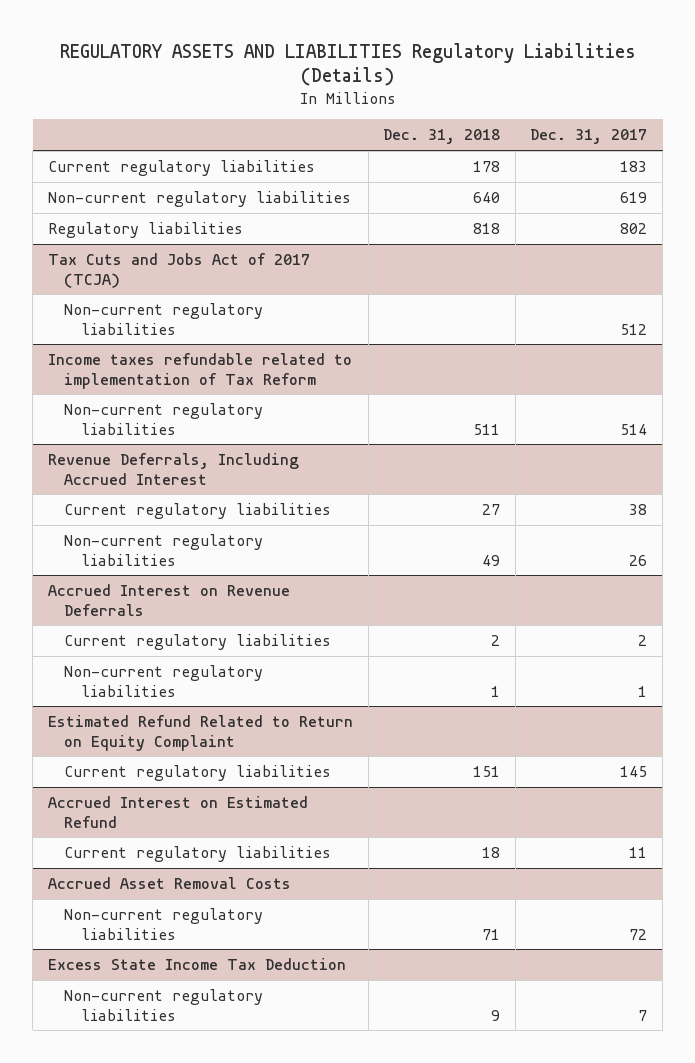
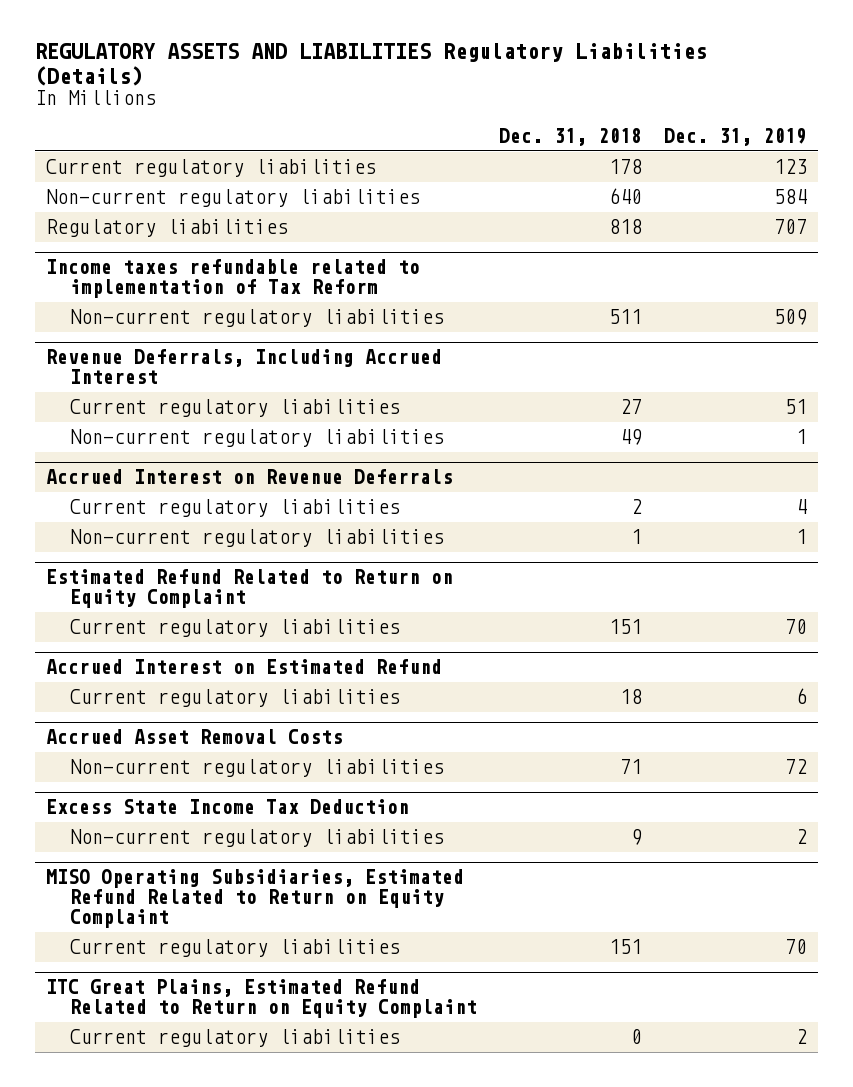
[530,129,648,145] Dec. 31, 2017 -> none
none -> [664,127,808,146] Dec. 31, 2019
[47,252,310,288] Tax Cuts and Jobs Act of 2017 (TCJA) -> none
[64,302,264,335] Non-current regulatory liabilities -> none
none -> [45,869,464,929] MISO Operating Subsidiaries, Estimated Refund Related to Return on Equity Complaint
none -> [70,939,401,958] Current regulatory liabilities
none -> [45,979,478,1019] ITC Great Plains, Estimated Refund Related to Return on Equity Complaint
none -> [70,1029,401,1048] Current regulatory liabilities

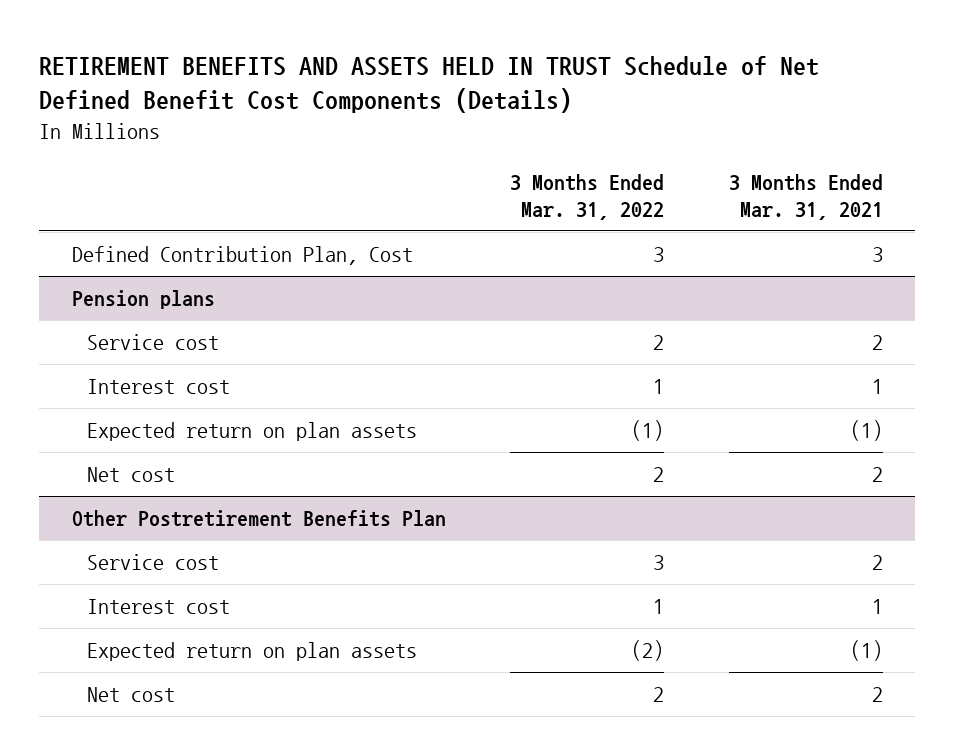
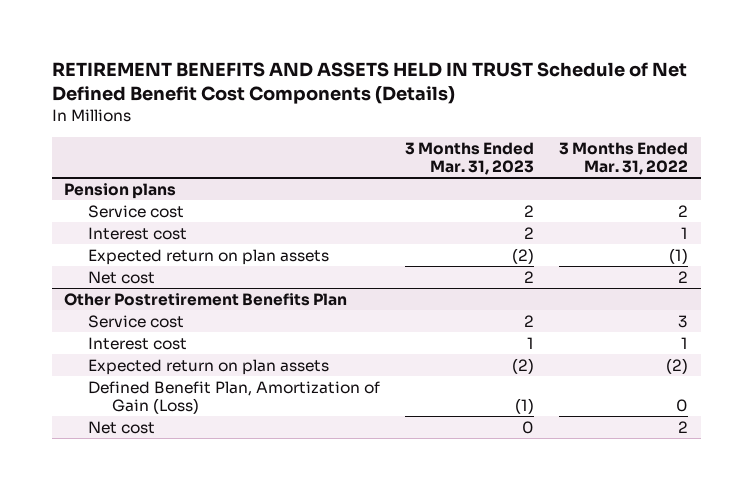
[729,173,884,220] 3 Months Ended Mar. 31, 2021 -> none
none -> [405,141,535,175] 3 Months Ended Mar. 31, 2023
[71,245,413,265] Defined Contribution Plan, Cost -> none
none -> [88,380,381,415] Defined Benefit Plan, Amortization of Gain (Loss)

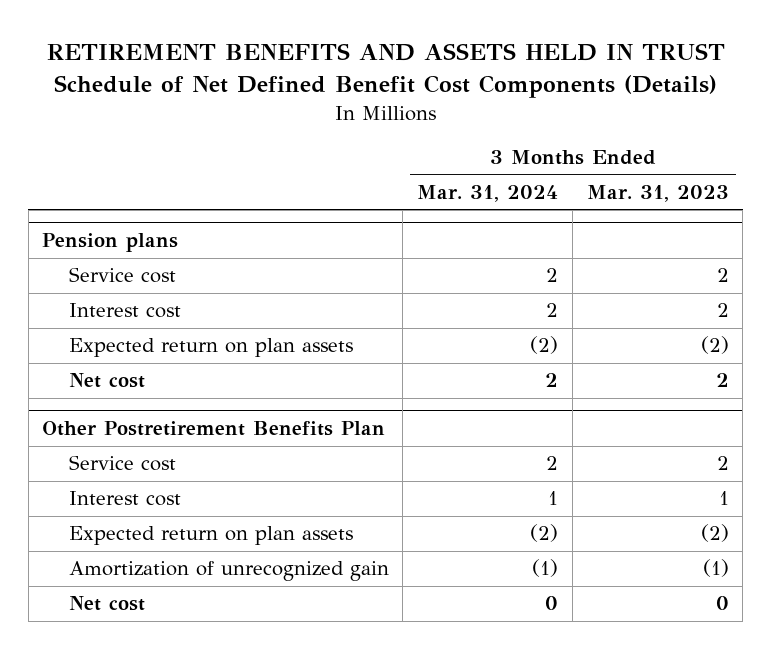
[559,141,689,175] 3 Months Ended Mar. 31, 2022 -> none
none -> [417,185,559,203] Mar. 31, 2024
[88,380,381,415] Defined Benefit Plan, Amortization of Gain (Loss) -> [68,561,389,582] Amortization of unrecognized gain

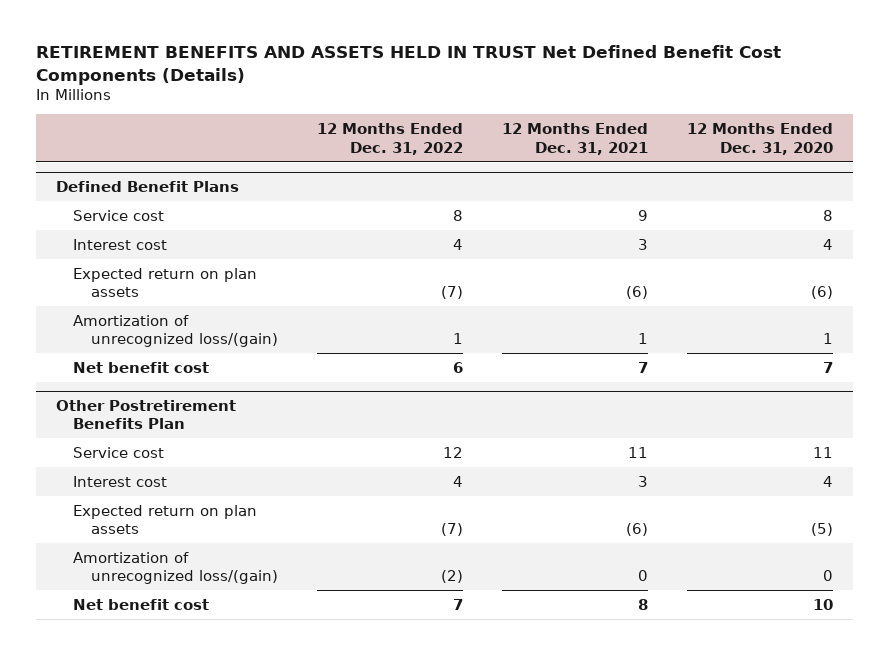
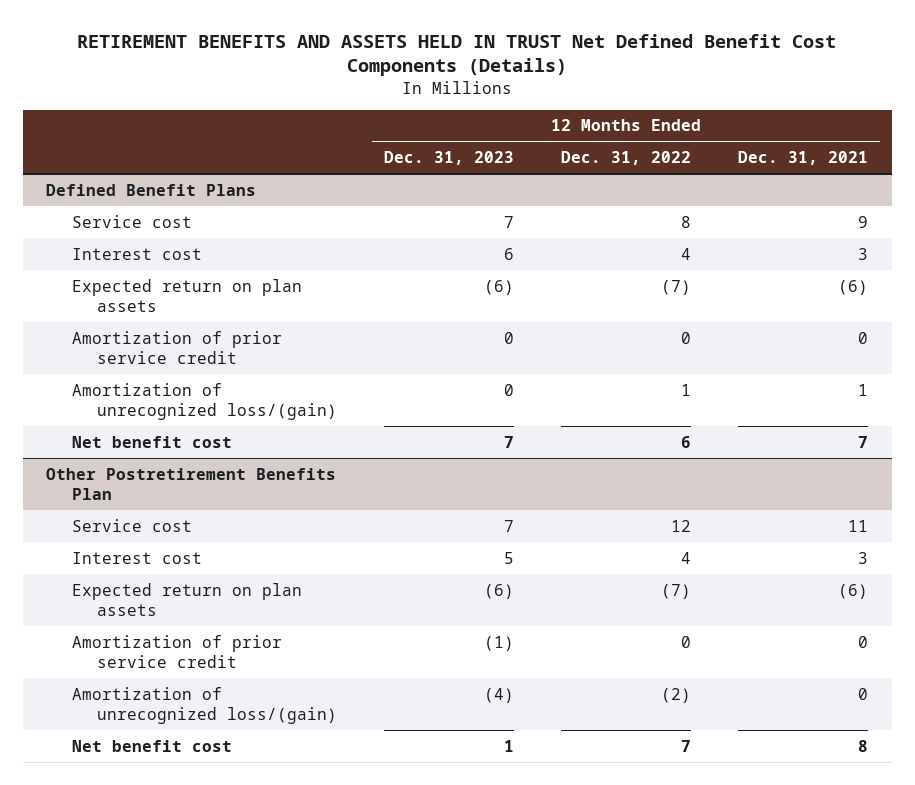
[687,123,834,155] 12 Months Ended Dec. 31, 2020 -> none
none -> [383,151,514,166] Dec. 31, 2023
none -> [71,330,282,364] Amortization of prior service credit
none -> [71,634,282,668] Amortization of prior service credit

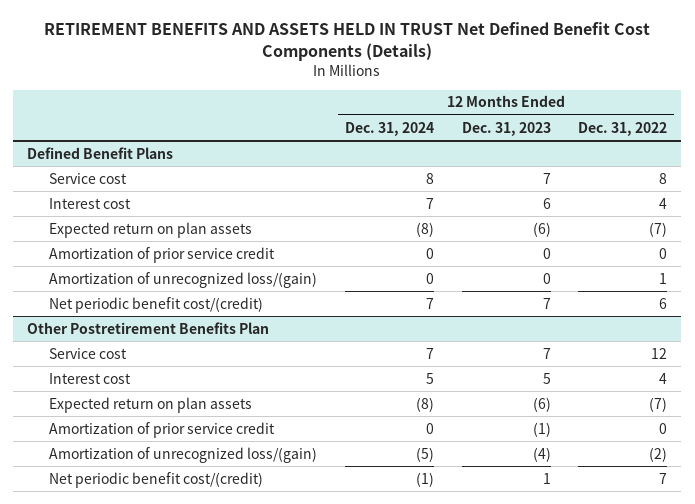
[738,151,869,166] Dec. 31, 2021 -> none
none -> [344,121,434,136] Dec. 31, 2024
[71,435,232,448] Net benefit cost -> [49,296,264,313] Net periodic benefit cost/(credit)
[71,739,232,752] Net benefit cost -> [49,471,264,488] Net periodic benefit cost/(credit)

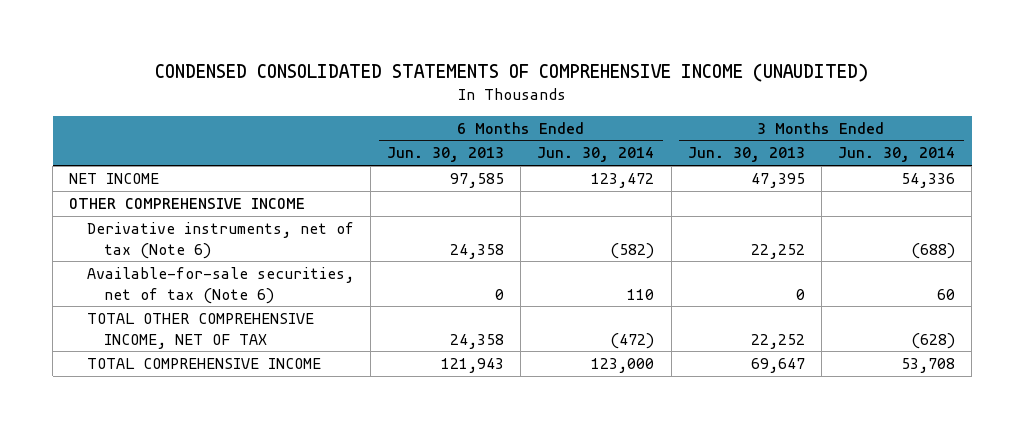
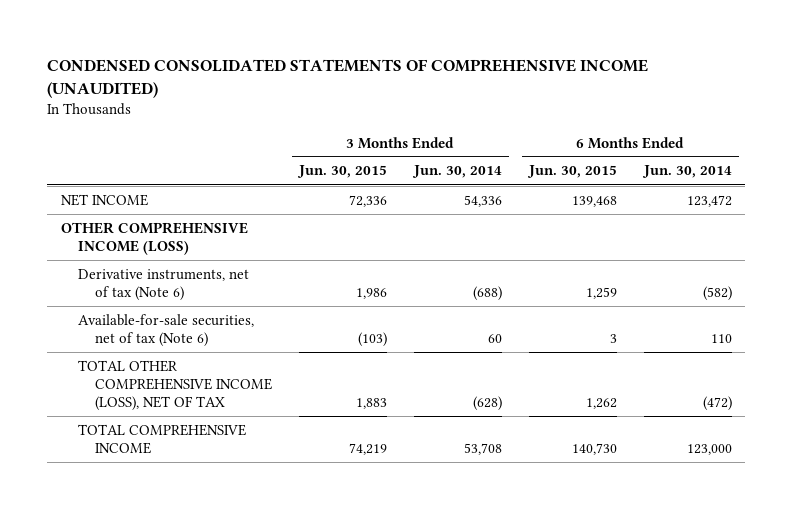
[387,147,505,163] Jun. 30, 2013 -> none
[687,147,805,163] Jun. 30, 2013 -> none
none -> [296,165,387,179] Jun. 30, 2015
none -> [526,165,617,179] Jun. 30, 2015
[69,197,306,209] OTHER COMPREHENSIVE INCOME -> [60,221,248,255] OTHER COMPREHENSIVE INCOME (LOSS)
[86,312,314,349] TOTAL OTHER COMPREHENSIVE INCOME, NET OF TAX -> [77,359,272,411] TOTAL OTHER COMPREHENSIVE INCOME (LOSS), NET OF TAX

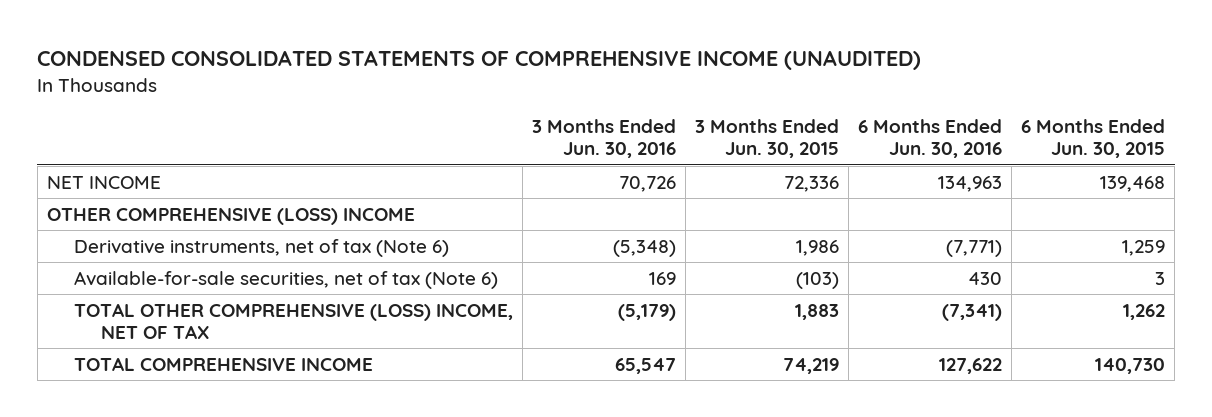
[411,165,502,179] Jun. 30, 2014 -> none
[641,165,732,179] Jun. 30, 2014 -> none
none -> [532,119,677,159] 3 Months Ended Jun. 30, 2016
none -> [858,119,1003,159] 6 Months Ended Jun. 30, 2016
[60,221,248,255] OTHER COMPREHENSIVE INCOME (LOSS) -> [46,207,415,225] OTHER COMPREHENSIVE (LOSS) INCOME
[77,359,272,411] TOTAL OTHER COMPREHENSIVE INCOME (LOSS), NET OF TAX -> [74,302,514,339] TOTAL OTHER COMPREHENSIVE (LOSS) INCOME, NET OF TAX

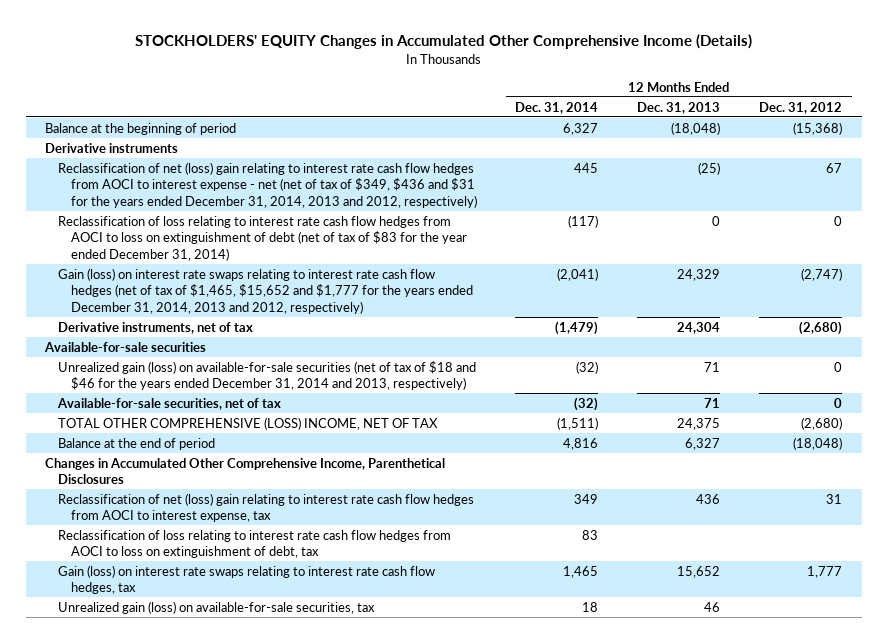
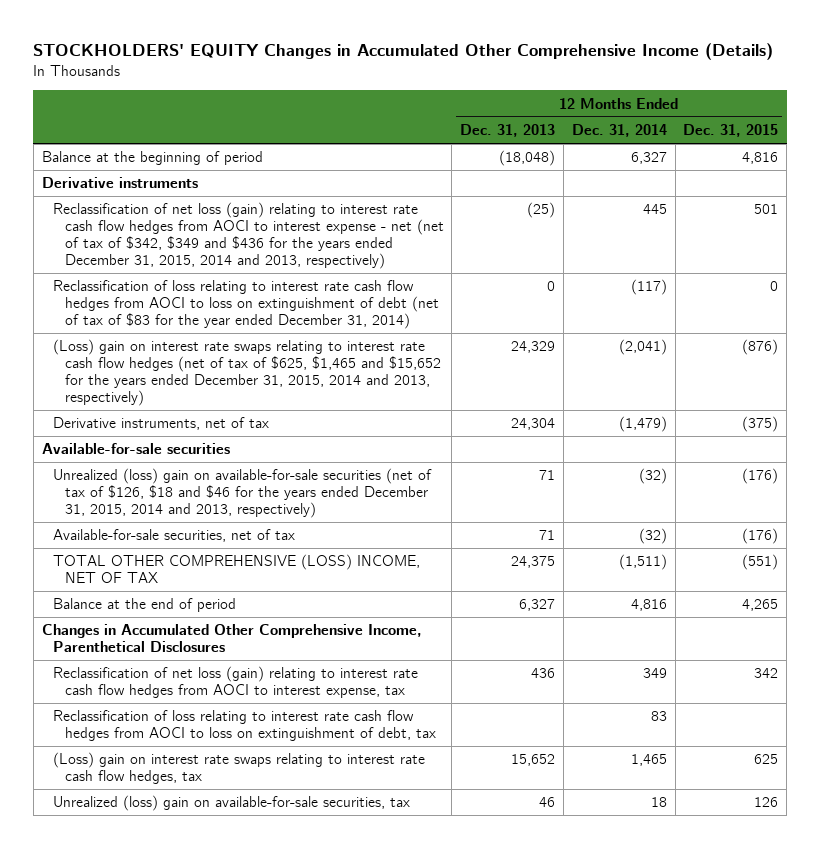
[759,101,843,114] Dec. 31, 2012 -> none
none -> [683,124,779,138] Dec. 31, 2015
[57,161,477,208] Reclassification of net (loss) gain relating to interest rate cash flow hedges from AOCI to interest expense - net (net of tax of $349, $436 and $31 for the years ended December 31, 2014, 2013 and 2012, respectively) -> [53,202,444,270] Reclassification of net loss (gain) relating to interest rate cash flow hedges from AOCI to interest expense - net (net of tax of $342, $349 and $436 for the years ended December 31, 2015, 2014 and 2013, respectively)
[57,267,473,314] Gain (loss) on interest rate swaps relating to interest rate cash flow hedges (net of tax of $1,465, $15,652 and $1,777 for the years ended December 31, 2014, 2013 and 2012, respectively) -> [53,339,441,407] (Loss) gain on interest rate swaps relating to interest rate cash flow hedges (net of tax of $625, $1,465 and $15,652 for the years ended December 31, 2015, 2014 and 2013, respectively)
[57,360,476,391] Unrealized gain (loss) on available-for-sale securities (net of tax of $18 and $46 for the years ended December 31, 2014 and 2013, respectively) -> [53,468,433,519] Unrealized (loss) gain on available-for-sale securities (net of tax of $126, $18 and $46 for the years ended December 31, 2015, 2014 and 2013, respectively)
[57,492,474,523] Reclassification of net (loss) gain relating to interest rate cash flow hedges from AOCI to interest expense, tax -> [53,666,419,699] Reclassification of net loss (gain) relating to interest rate cash flow hedges from AOCI to interest expense, tax
[57,564,435,595] Gain (loss) on interest rate swaps relating to interest rate cash flow hedges, tax -> [53,752,426,785] (Loss) gain on interest rate swaps relating to interest rate cash flow hedges, tax
[57,600,375,614] Unrealized gain (loss) on available-for-sale securities, tax -> [53,795,411,812] Unrealized (loss) gain on available-for-sale securities, tax

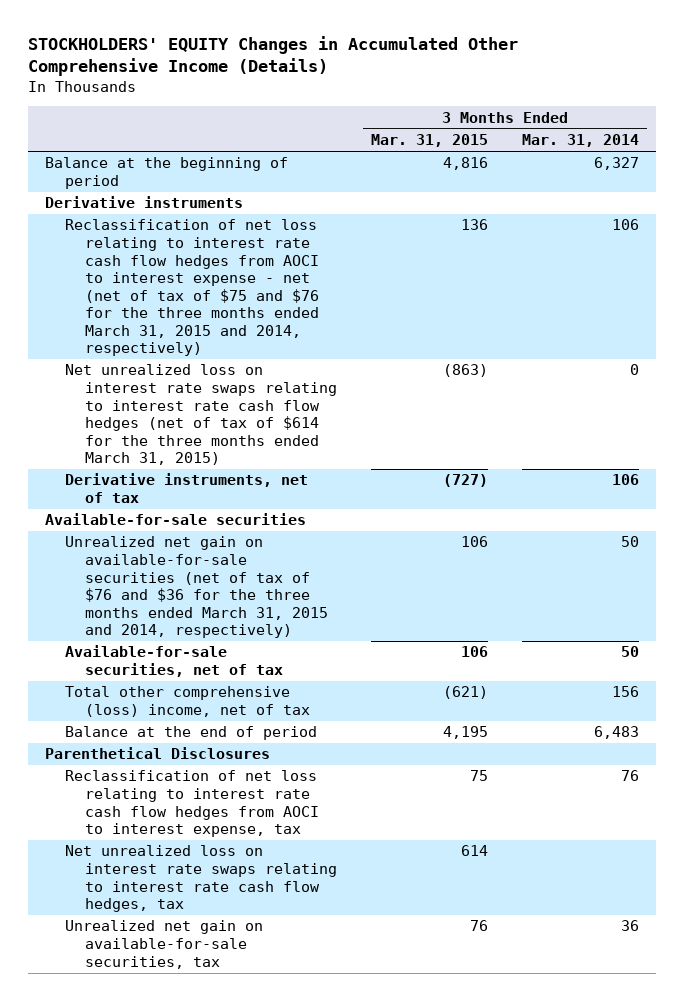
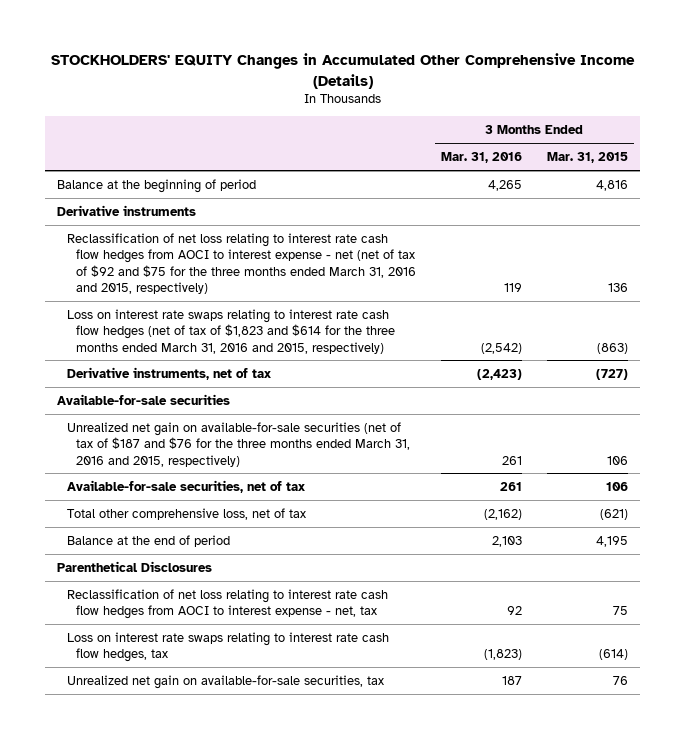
[522,134,640,148] Mar. 31, 2014 -> none
none -> [441,152,523,164] Mar. 31, 2016
[65,219,320,357] Reclassification of net loss relating to interest rate cash flow hedges from AOCI to interest expense - net (net of tax of $75 and $76 for the three months ended March 31, 2015 and 2014, respectively) -> [66,232,417,294] Reclassification of net loss relating to interest rate cash flow hedges from AOCI to interest expense - net (net of tax of $92 and $75 for the three months ended March 31, 2016 and 2015, respectively)
[65,364,338,466] Net unrealized loss on interest rate swaps relating to interest rate cash flow hedges (net of tax of $614 for the three months ended March 31, 2015) -> [66,308,396,354] Loss on interest rate swaps relating to interest rate cash flow hedges (net of tax of $1,823 and $614 for the three months ended March 31, 2016 and 2015, respectively)
[65,536,329,639] Unrealized net gain on available-for-sale securities (net of tax of $76 and $36 for the three months ended March 31, 2015 and 2014, respectively) -> [66,421,411,467] Unrealized net gain on available-for-sale securities (net of tax of $187 and $76 for the three months ended March 31, 2016 and 2015, respectively)
[65,686,311,718] Total other comprehensive (loss) income, net of tax -> [66,507,306,520] Total other comprehensive loss, net of tax
[65,770,320,838] Reclassification of net loss relating to interest rate cash flow hedges from AOCI to interest expense, tax -> [66,588,388,620] Reclassification of net loss relating to interest rate cash flow hedges from AOCI to interest expense - net, tax
[65,845,338,913] Net unrealized loss on interest rate swaps relating to interest rate cash flow hedges, tax -> [66,631,389,663] Loss on interest rate swaps relating to interest rate cash flow hedges, tax
[461,845,489,857] 614 -> [598,649,628,661] (614)

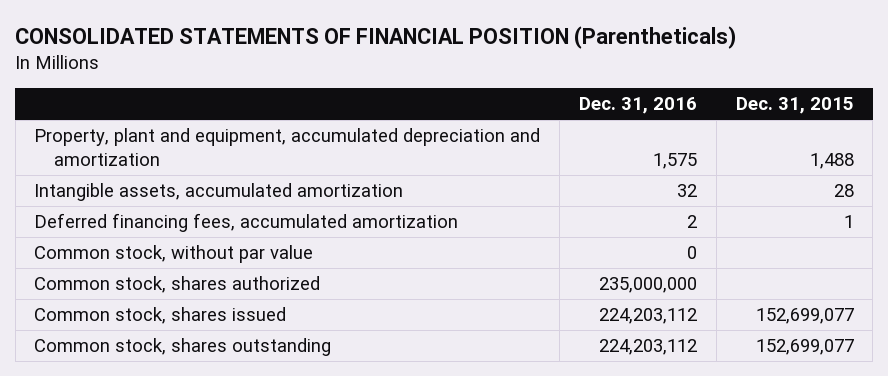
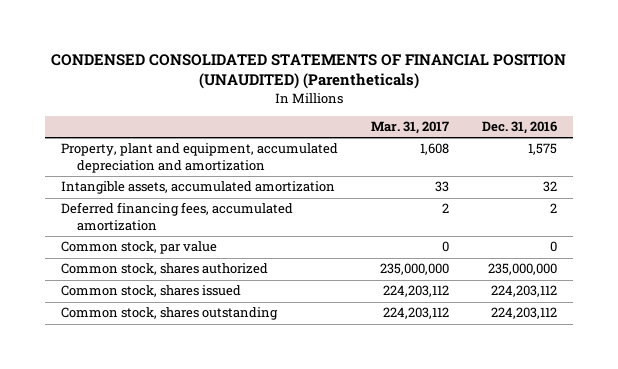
[15,26,737,50] CONSOLIDATED STATEMENTS OF FINANCIAL POSITION (Parentheticals) -> [51,54,567,90] CONDENSED CONSOLIDATED STATEMENTS OF FINANCIAL POSITION (UNAUDITED) (Parentheticals)
[735,97,854,115] Dec. 31, 2015 -> none
none -> [371,121,450,135] Mar. 31, 2017
[34,245,314,264] Common stock, without par value -> [61,241,218,255] Common stock, par value

